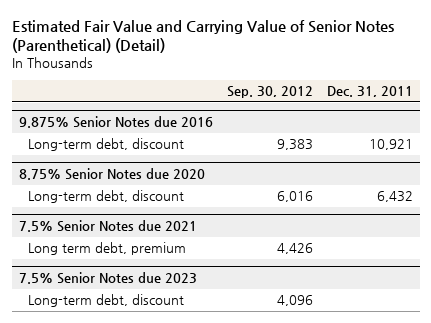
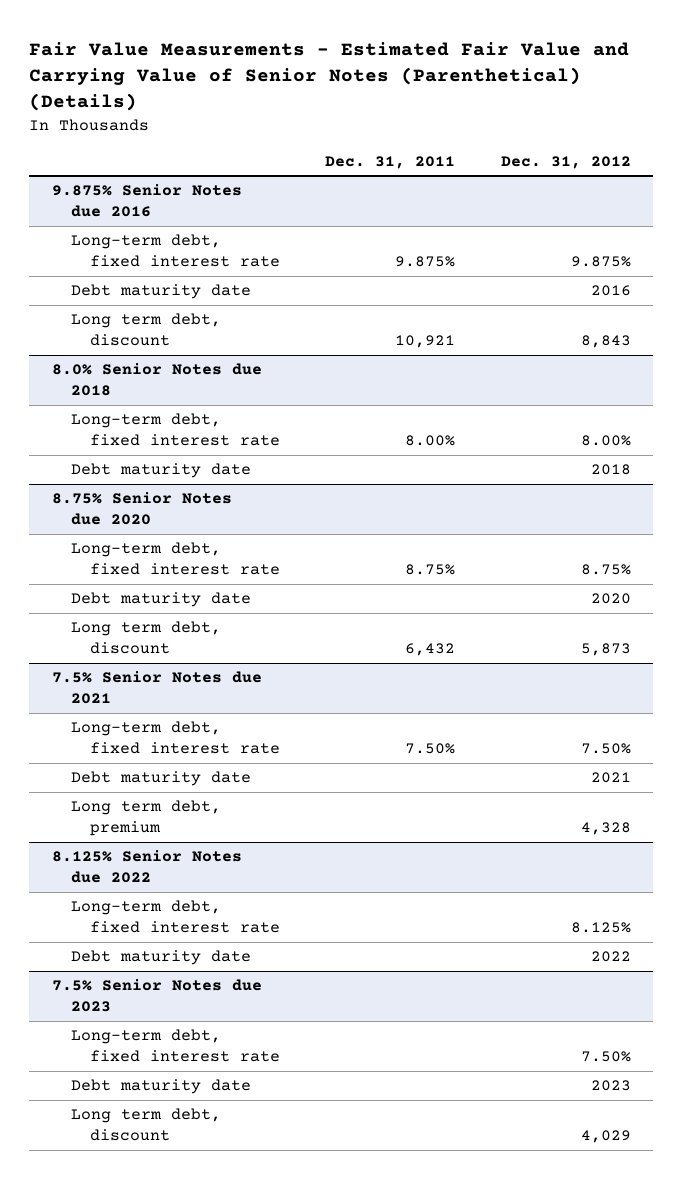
[11,19,394,54] Estimated Fair Value and Carrying Value of Senior Notes (Parenthetical) (Detail) -> [29,42,630,112] Fair Value Measurements - Estimated Fair Value and Carrying Value of Senior Notes (Parenthetical) (Details)
[226,86,313,99] Sep. 30, 2012 -> none
none -> [500,155,631,169] Dec. 31, 2012
none -> [70,234,280,268] Long-term debt, fixed interest rate
none -> [70,284,251,300] Debt maturity date
[27,138,184,152] Long-term debt, discount -> [70,313,221,347] Long term debt, discount
none -> [51,363,262,397] 8.0% Senior Notes due 2018
none -> [70,413,280,447] Long-term debt, fixed interest rate
none -> [70,463,251,479] Debt maturity date
none -> [70,542,280,576] Long-term debt, fixed interest rate
none -> [70,592,251,608] Debt maturity date
[27,190,184,204] Long-term debt, discount -> [70,621,221,655] Long term debt, discount
none -> [70,721,280,755] Long-term debt, fixed interest rate
none -> [70,771,251,787] Debt maturity date
none -> [51,850,242,884] 8.125% Senior Notes due 2022
none -> [70,900,280,934] Long-term debt, fixed interest rate
none -> [70,950,251,966] Debt maturity date
none -> [70,1029,280,1063] Long-term debt, fixed interest rate
none -> [70,1079,251,1095] Debt maturity date
[27,294,184,308] Long-term debt, discount -> [70,1108,221,1142] Long term debt, discount

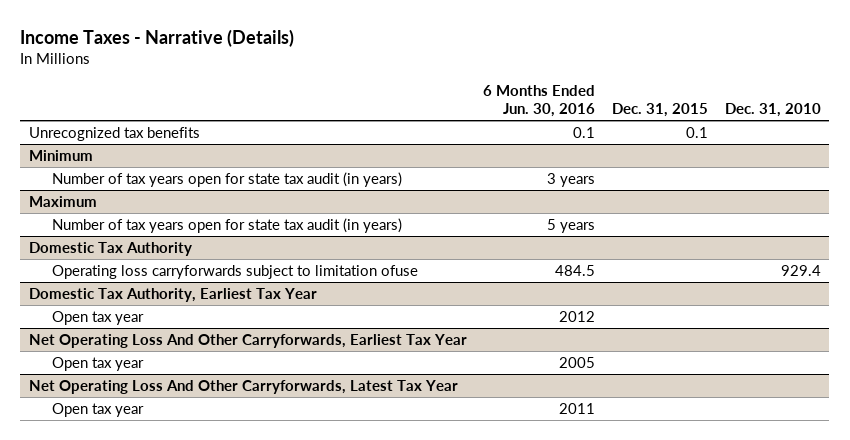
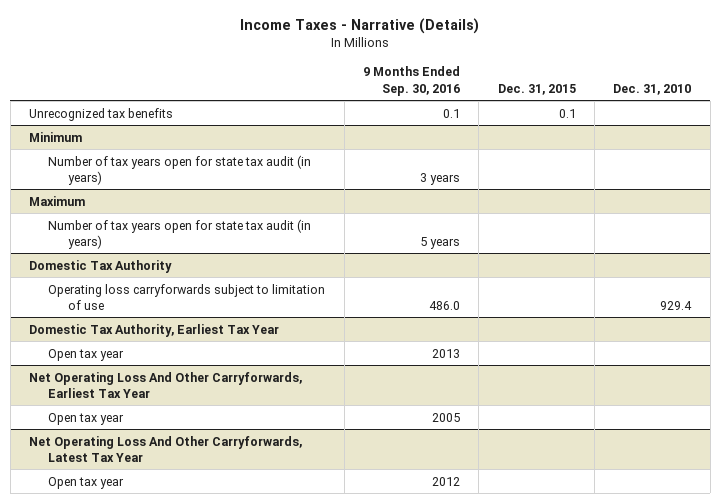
[483,85,596,118] 6 Months Ended Jun. 30, 2016 -> none
none -> [363,66,461,96] 9 Months Ended Sep. 30, 2016
[52,264,419,279] Operating loss carryforwards subject to limitation ofuse -> [48,283,326,310] Operating loss carryforwards subject to limitation of use

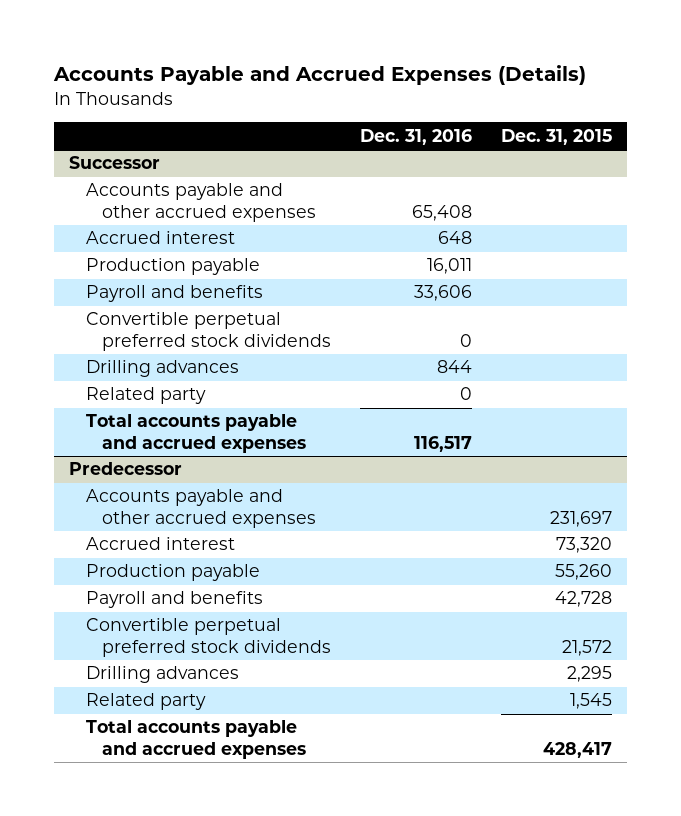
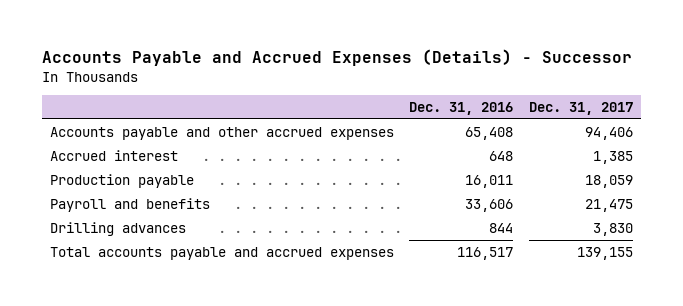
[53,65,587,86] Accounts Payable and Accrued Expenses (Details) -> [42,49,633,67] Accounts Payable and Accrued Expenses (Details) - Successor
[501,128,613,145] Dec. 31, 2015 -> none
none -> [528,102,633,116] Dec. 31, 2017
[68,156,160,170] Successor -> none
[85,312,332,351] Convertible perpetual preferred stock dividends -> none
[85,387,206,405] Related party -> none
[68,462,182,476] Predecessor -> none
[85,489,317,528] Accounts payable and other accrued expenses -> none
[85,537,235,551] Accrued interest -> none
[85,564,260,582] Production payable -> none
[85,591,263,609] Payroll and benefits -> none
[85,618,332,657] Convertible perpetual preferred stock dividends -> none
[85,666,239,684] Drilling advances -> none
[85,693,206,711] Related party -> none
[85,720,307,759] Total accounts payable and accrued expenses -> none

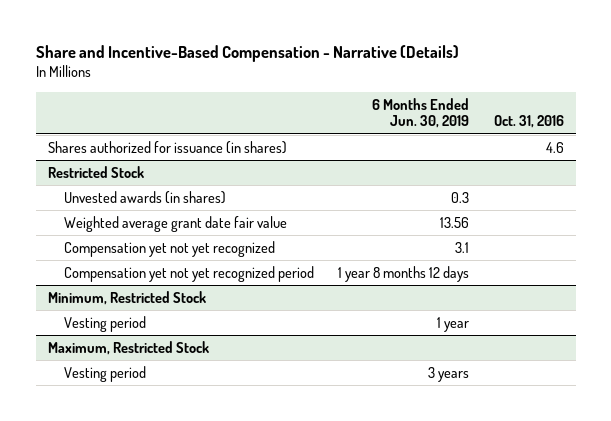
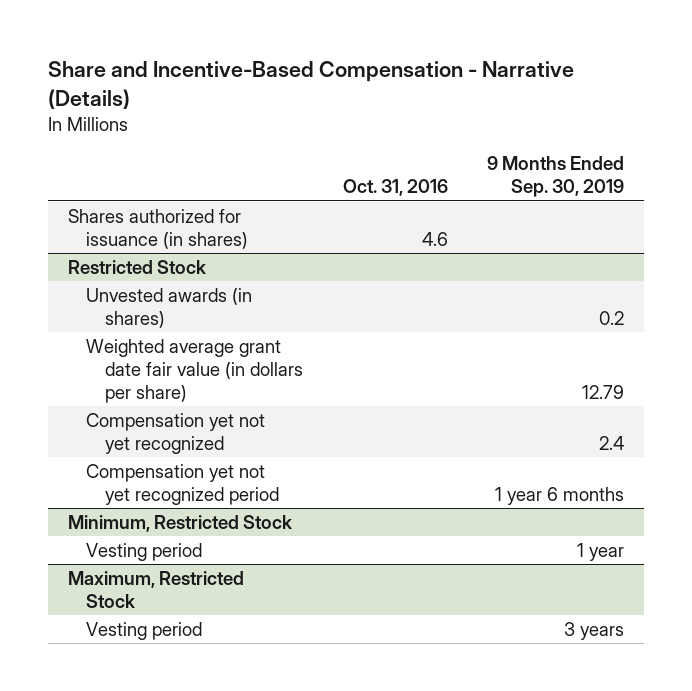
[372,97,470,129] 6 Months Ended Jun. 30, 2019 -> none
none -> [487,156,625,198] 9 Months Ended Sep. 30, 2019
[64,215,288,232] Weighted average grant date fair value -> [86,338,303,404] Weighted average grant date fair value (in dollars per share)

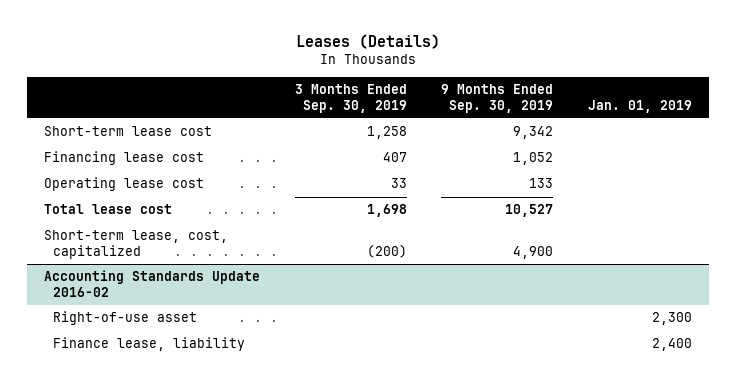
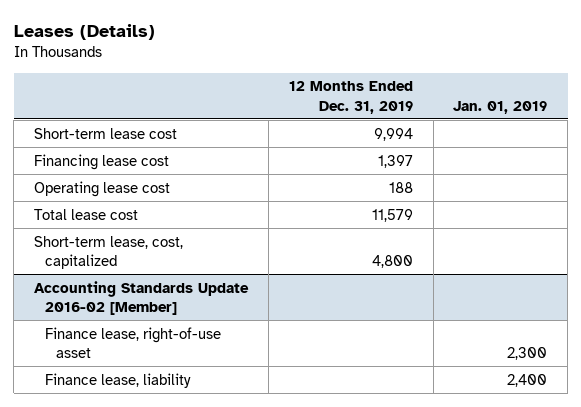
[294,83,407,113] 3 Months Ended Sep. 30, 2019 -> none
[441,83,554,113] 9 Months Ended Sep. 30, 2019 -> none
none -> [288,81,413,114] 12 Months Ended Dec. 31, 2019
[44,270,261,298] Accounting Standards Update 2016-02 -> [33,280,249,315] Accounting Standards Update 2016-02 [Member]
[53,311,198,326] Right-of-use asset -> [45,326,222,358] Finance lease, right-of-use asset

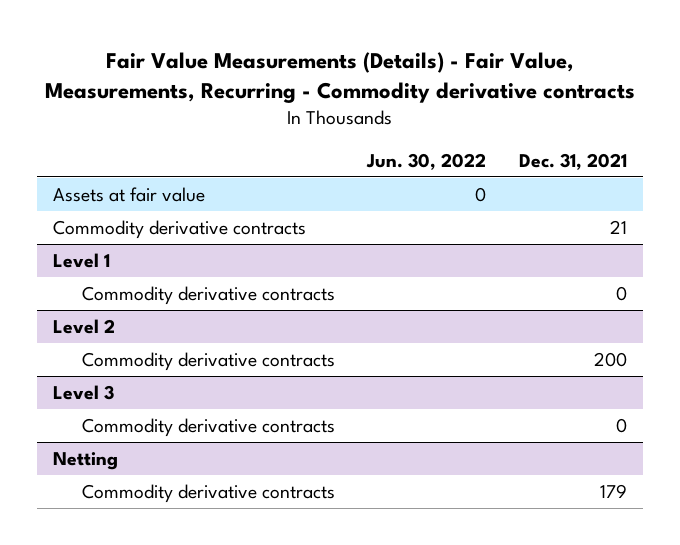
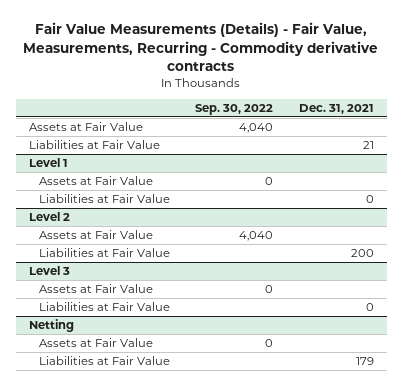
[366,152,487,170] Jun. 30, 2022 -> none
none -> [195,103,274,115] Sep. 30, 2022
[53,186,206,202] Assets at fair value -> [29,122,144,132] Assets at Fair Value
[53,219,307,239] Commodity derivative contracts -> [29,140,161,150] Liabilities at Fair Value
none -> [38,176,153,186] Assets at Fair Value
[81,285,335,305] Commodity derivative contracts -> [38,194,170,204] Liabilities at Fair Value
none -> [38,230,153,240] Assets at Fair Value
[81,351,335,371] Commodity derivative contracts -> [38,248,170,258] Liabilities at Fair Value
none -> [38,284,153,294] Assets at Fair Value
[81,417,335,437] Commodity derivative contracts -> [38,302,170,312] Liabilities at Fair Value
none -> [38,338,153,348] Assets at Fair Value
[81,483,335,503] Commodity derivative contracts -> [38,356,170,366] Liabilities at Fair Value

